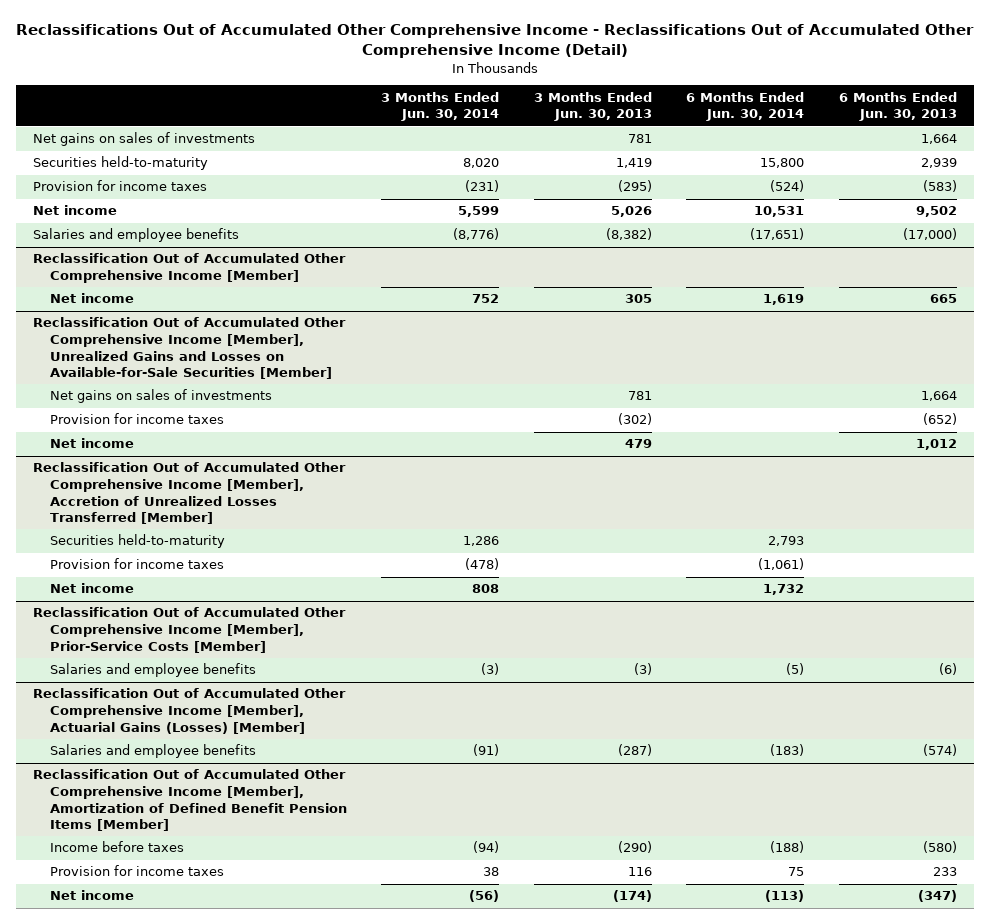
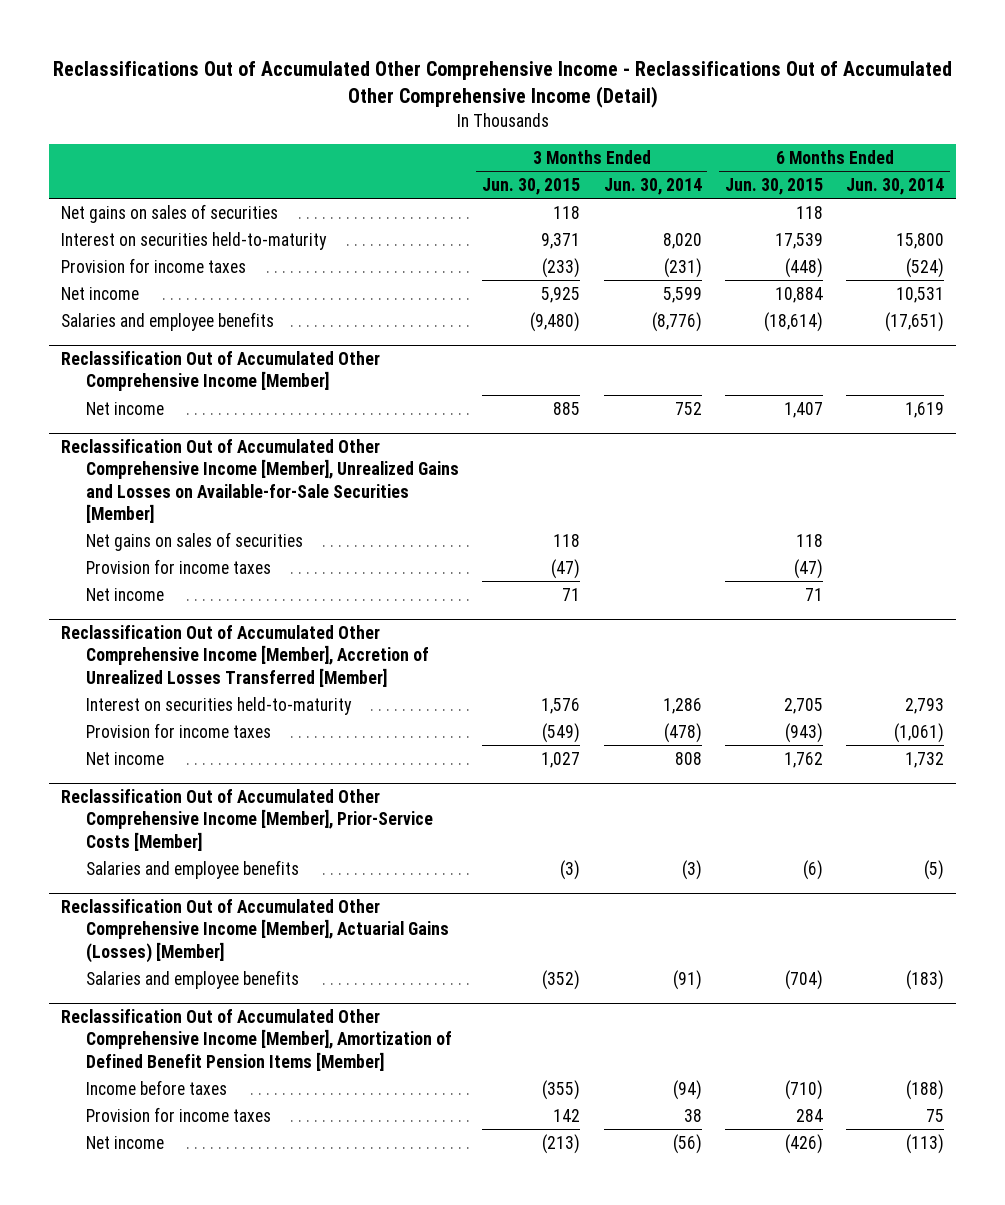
[533,91,652,122] 3 Months Ended Jun. 30, 2013 -> none
[838,91,957,122] 6 Months Ended Jun. 30, 2013 -> none
none -> [482,178,581,196] Jun. 30, 2015
none -> [724,178,823,196] Jun. 30, 2015
[32,132,255,147] Net gains on sales of investments -> [61,203,279,223] Net gains on sales of securities
[32,156,208,171] Securities held-to-maturity -> [61,231,328,250] Interest on securities held-to-maturity
[49,389,272,404] Net gains on sales of investments -> [85,531,303,551] Net gains on sales of securities
[49,534,225,549] Securities held-to-maturity -> [85,696,352,715] Interest on securities held-to-maturity

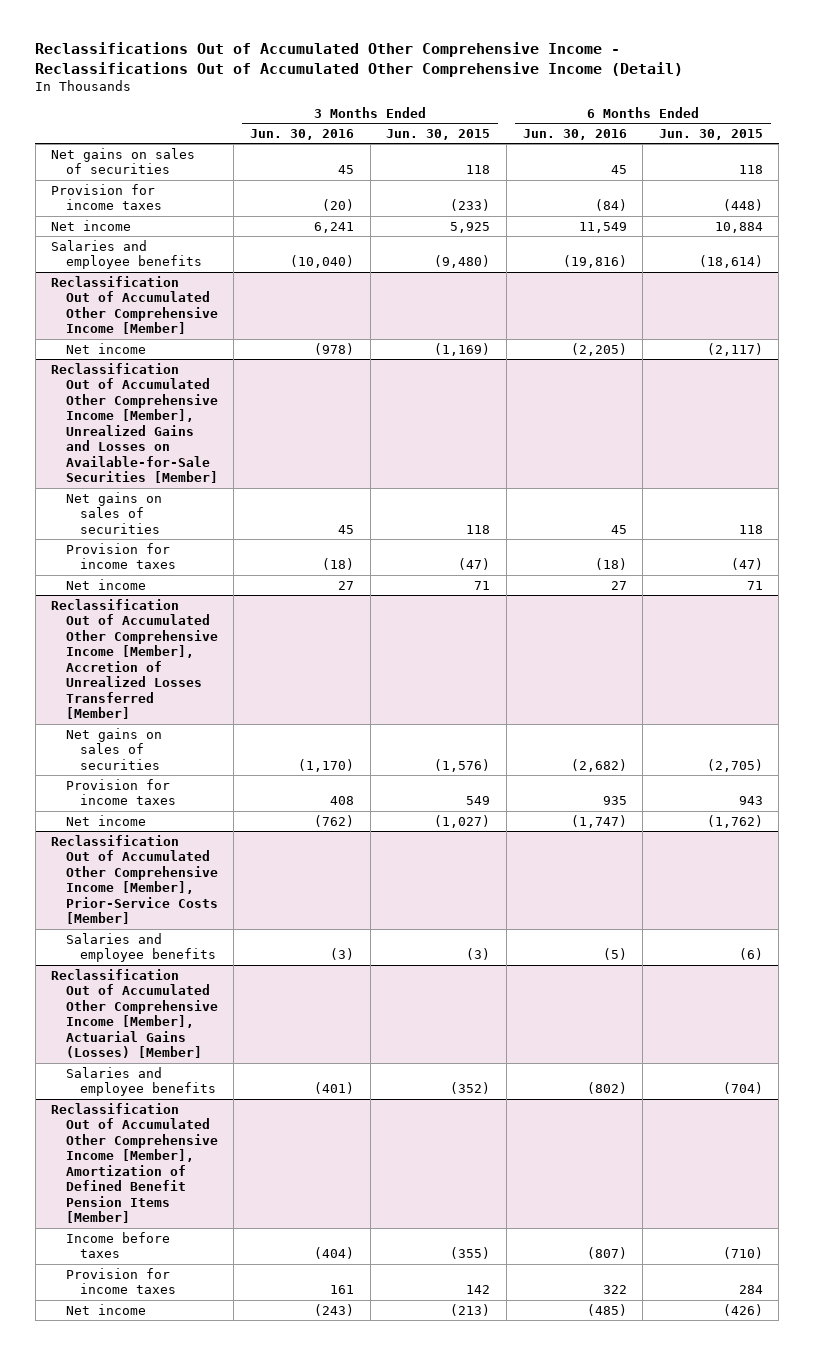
[603,178,702,196] Jun. 30, 2014 -> none
[846,178,945,196] Jun. 30, 2014 -> none
none -> [250,128,355,140] Jun. 30, 2016
none -> [522,128,627,140] Jun. 30, 2016
[61,231,328,250] Interest on securities held-to-maturity -> none
[553,401,581,415] 885 -> [434,342,491,356] (1,169)
[783,401,823,418] 1,407 -> [706,342,763,356] (2,117)
[85,696,352,715] Interest on securities held-to-maturity -> none
none -> [65,727,162,770] Net gains on sales of securities
[542,722,581,743] (549) -> [466,796,491,806] 549
[784,722,823,743] (943) -> [738,796,763,806] 943
[541,751,581,768] 1,027 -> [434,814,491,828] (1,027)
[783,751,823,768] 1,762 -> [706,814,763,828] (1,762)

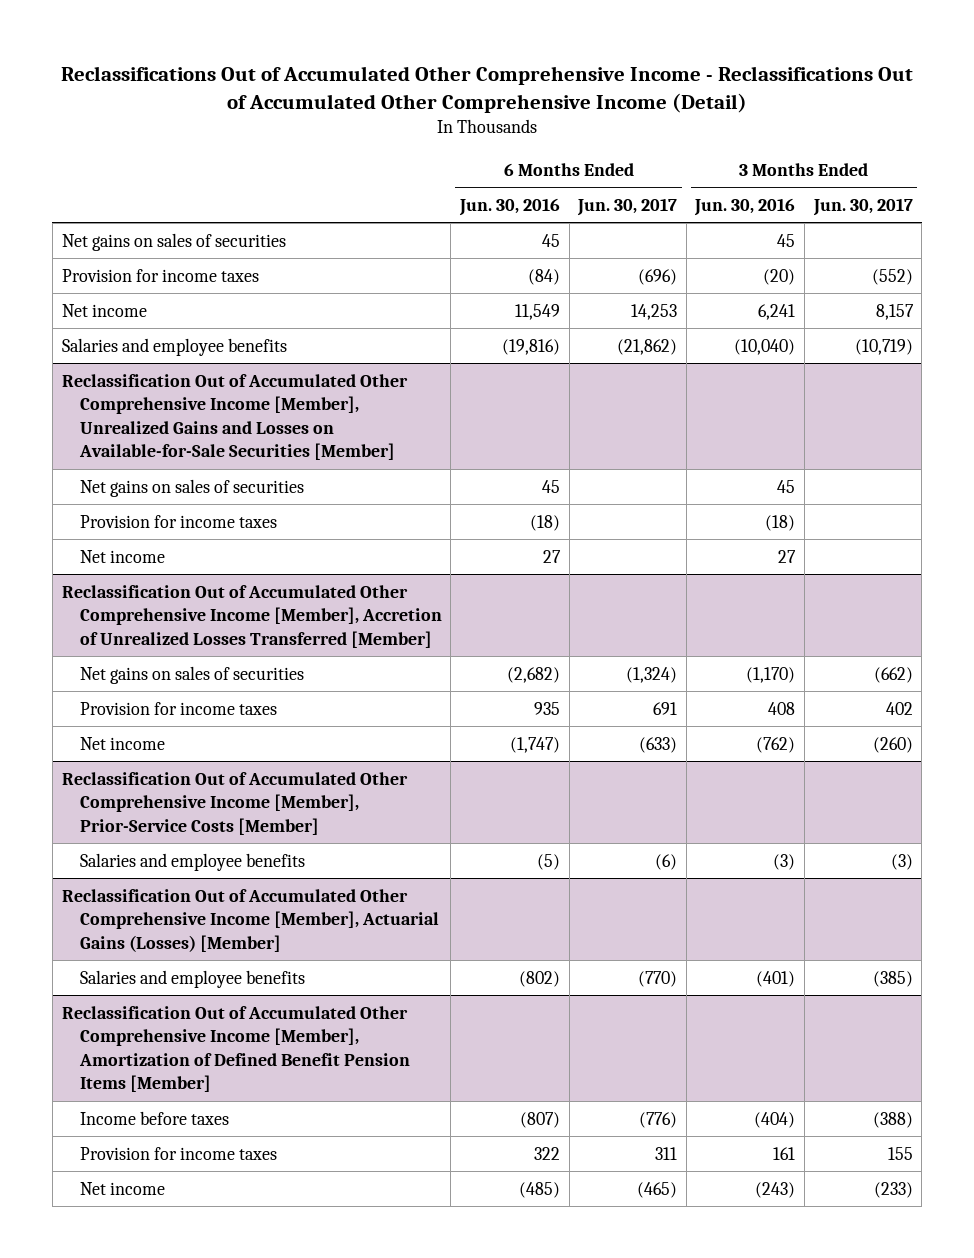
[386,128,491,140] Jun. 30, 2015 -> none
[658,128,763,140] Jun. 30, 2015 -> none
none -> [577,197,678,216] Jun. 30, 2017
none -> [812,197,913,216] Jun. 30, 2017
[51,275,218,335] Reclassification Out of Accumulated Other Comprehensive Income [Member] -> none
[65,342,146,354] Net income -> none

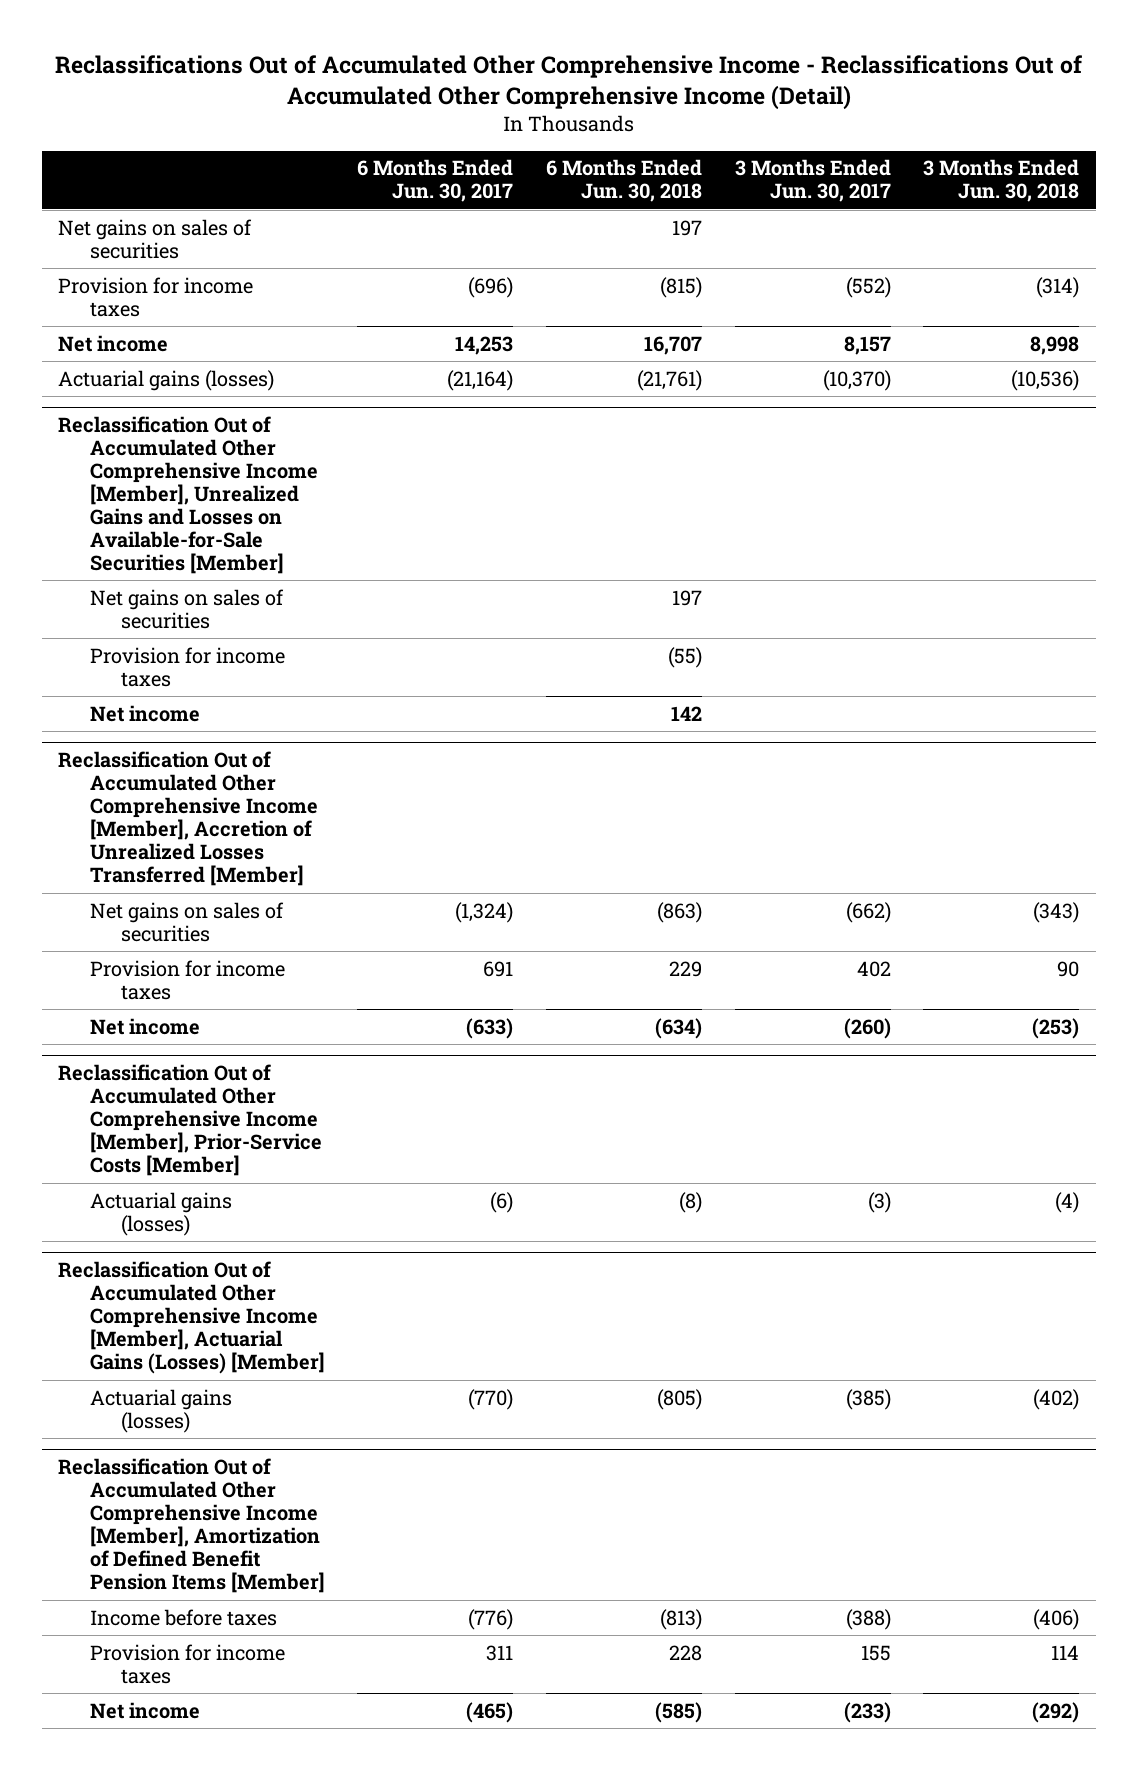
[458,197,560,216] Jun. 30, 2016 -> none
[694,197,796,216] Jun. 30, 2016 -> none
none -> [546,159,703,203] 6 Months Ended Jun. 30, 2018
none -> [923,159,1080,203] 3 Months Ended Jun. 30, 2018
[61,337,287,356] Salaries and employee benefits -> none
none -> [58,369,275,391] Actuarial gains (losses)
[79,852,305,871] Salaries and employee benefits -> [89,1191,232,1236] Actuarial gains (losses)
[79,969,305,988] Salaries and employee benefits -> [89,1388,232,1433] Actuarial gains (losses)

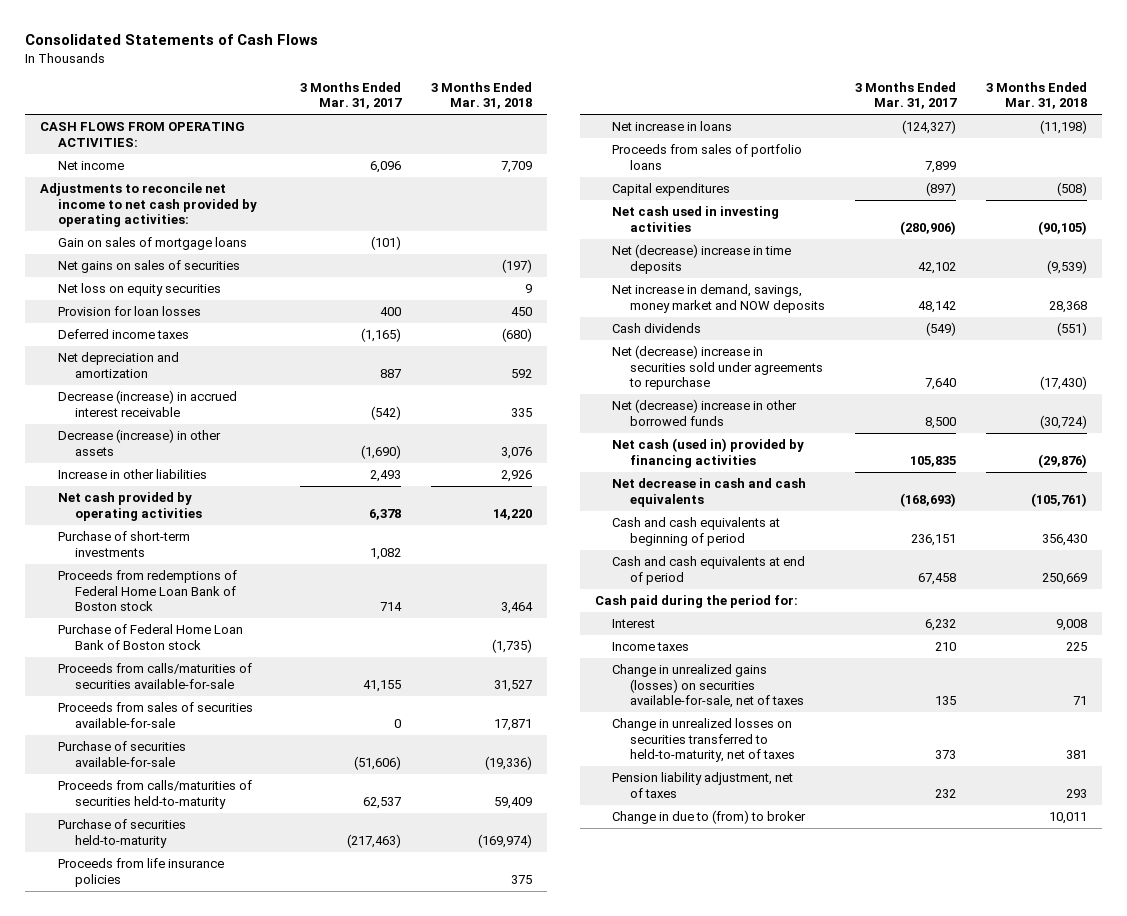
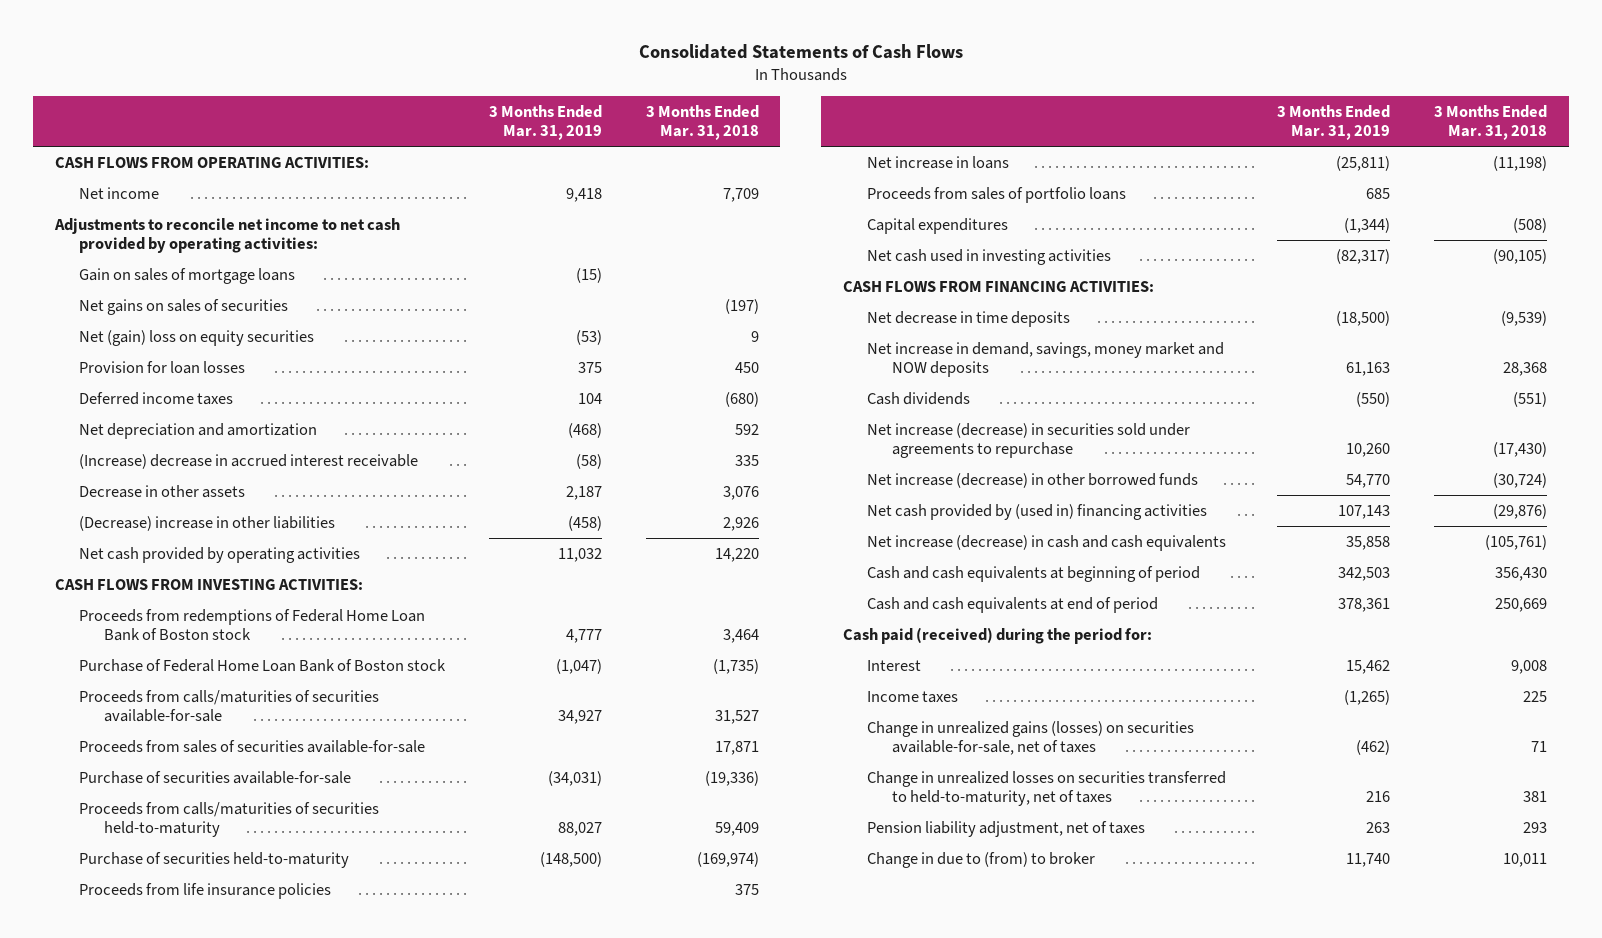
[300,81,403,110] 3 Months Ended Mar. 31, 2017 -> none
none -> [488,105,602,141] 3 Months Ended Mar. 31, 2019
[57,283,221,297] Net loss on equity securities -> [79,329,315,346] Net (gain) loss on equity securities
[57,390,237,417] Decrease (increase) in accrued interest receivable -> [79,453,419,469] (Increase) decrease in accrued interest receivable
[57,429,221,456] Decrease (increase) in other assets -> [79,484,246,498] Decrease in other assets
[57,469,207,480] Increase in other liabilities -> [79,515,336,531] (Decrease) increase in other liabilities
[57,531,190,557] Purchase of short-term investments -> none
none -> [54,578,363,590] CASH FLOWS FROM INVESTING ACTIVITIES:
none -> [843,280,1155,292] CASH FLOWS FROM FINANCING ACTIVITIES:
[612,244,792,274] Net (decrease) increase in time deposits -> [867,310,1071,327] Net decrease in time deposits
[612,345,823,390] Net (decrease) increase in securities sold under agreements to repurchase -> [867,422,1191,458] Net increase (decrease) in securities sold under agreements to repurchase
[612,399,798,426] Net (decrease) increase in other borrowed funds -> [867,472,1199,488] Net increase (decrease) in other borrowed funds
[612,438,805,468] Net cash (used in) provided by financing activities -> [867,503,1208,520] Net cash provided by (used in) financing activities
[612,478,807,507] Net decrease in cash and cash equivalents -> [867,534,1227,551] Net increase (decrease) in cash and cash equivalents
[594,595,798,609] Cash paid during the period for: -> [843,626,1153,644] Cash paid (received) during the period for:

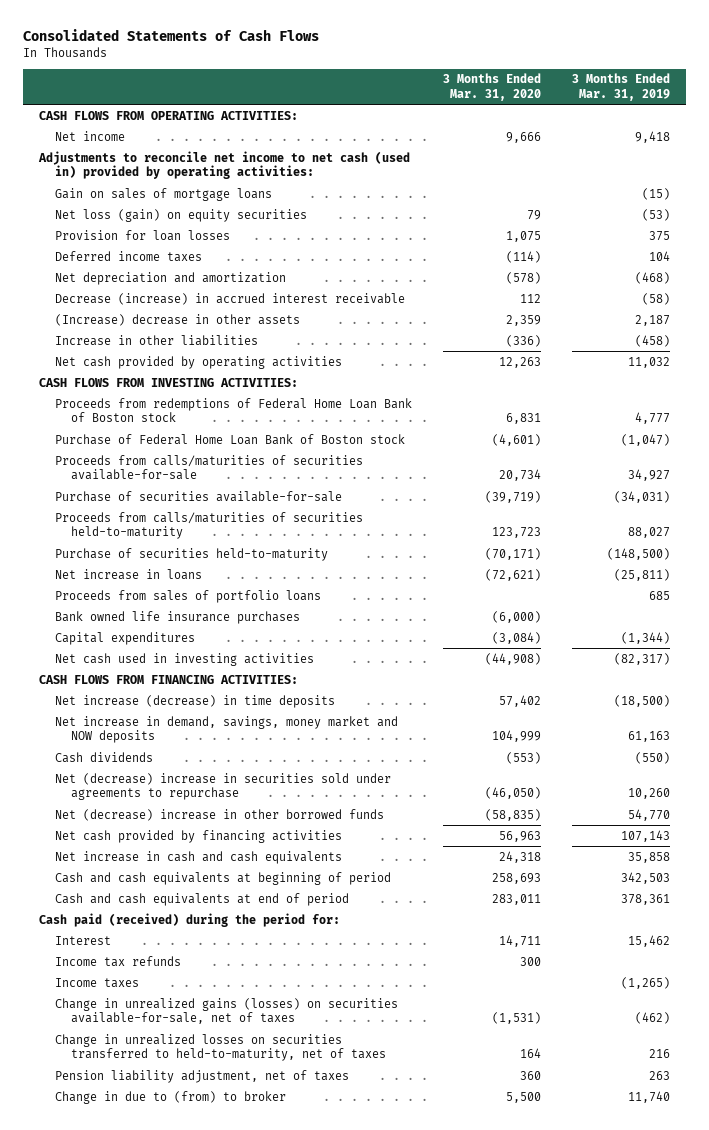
[645,105,759,141] 3 Months Ended Mar. 31, 2018 -> none
none -> [443,73,542,101] 3 Months Ended Mar. 31, 2020
[53,217,400,253] Adjustments to reconcile net income to net cash provided by operating activities: -> [37,150,410,180] Adjustments to reconcile net income to net cash (used in) provided by operating activities:
[79,298,289,315] Net gains on sales of securities -> none
[79,329,315,346] Net (gain) loss on equity securities -> [54,208,307,222] Net loss (gain) on equity securities
[79,453,419,469] (Increase) decrease in accrued interest receivable -> [54,292,405,305] Decrease (increase) in accrued interest receivable
[79,484,246,498] Decrease in other assets -> [54,313,300,326] (Increase) decrease in other assets
[79,515,336,531] (Decrease) increase in other liabilities -> [54,334,258,346] Increase in other liabilities
[79,739,426,753] Proceeds from sales of securities available-for-sale -> none
[79,882,332,899] Proceeds from life insurance policies -> none
none -> [54,610,300,624] Bank owned life insurance purchases
[867,310,1071,327] Net decrease in time deposits -> [54,694,335,708] Net increase (decrease) in time deposits
[867,422,1191,458] Net increase (decrease) in securities sold under agreements to repurchase -> [54,772,391,801] Net (decrease) increase in securities sold under agreements to repurchase
[867,472,1199,488] Net increase (decrease) in other borrowed funds -> [54,808,384,821] Net (decrease) increase in other borrowed funds
[867,503,1208,520] Net cash provided by (used in) financing activities -> [54,829,342,843] Net cash provided by financing activities
[867,534,1227,551] Net increase (decrease) in cash and cash equivalents -> [54,850,342,864] Net increase in cash and cash equivalents
none -> [54,955,181,967] Income tax refunds

